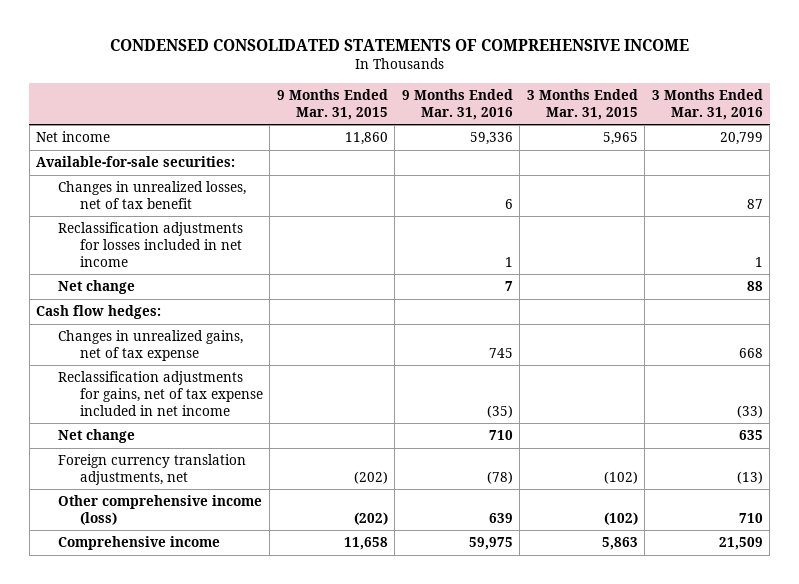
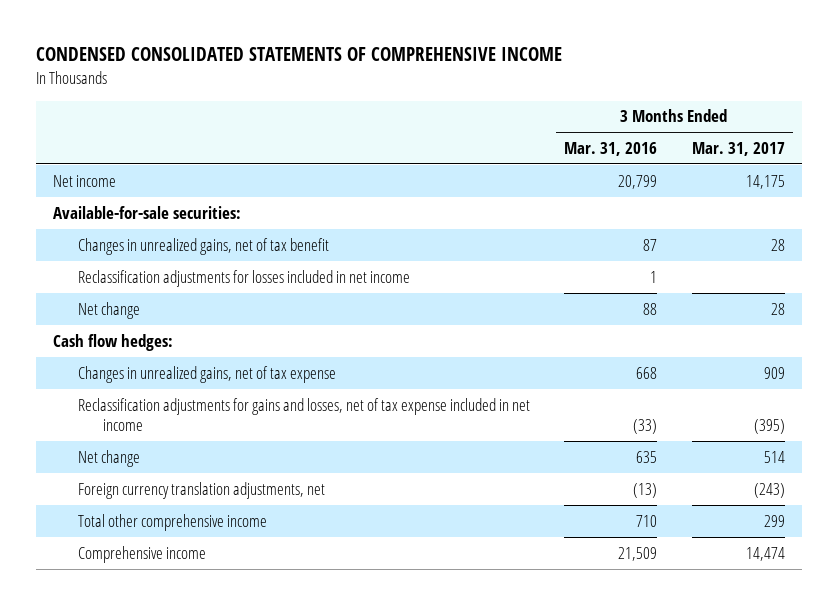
[276,88,388,120] 9 Months Ended Mar. 31, 2015 -> none
[401,88,513,120] 9 Months Ended Mar. 31, 2016 -> none
[526,88,638,120] 3 Months Ended Mar. 31, 2015 -> none
none -> [691,142,785,157] Mar. 31, 2017
[58,181,247,210] Changes in unrealized losses, net of tax benefit -> [77,237,329,255] Changes in unrealized gains, net of tax benefit
[58,371,263,416] Reclassification adjustments for gains, net of tax expense included in net income -> [77,397,530,432] Reclassification adjustments for gains and losses, net of tax expense included in net income
[58,495,263,526] Other comprehensive income (loss) -> [77,513,267,531] Total other comprehensive income

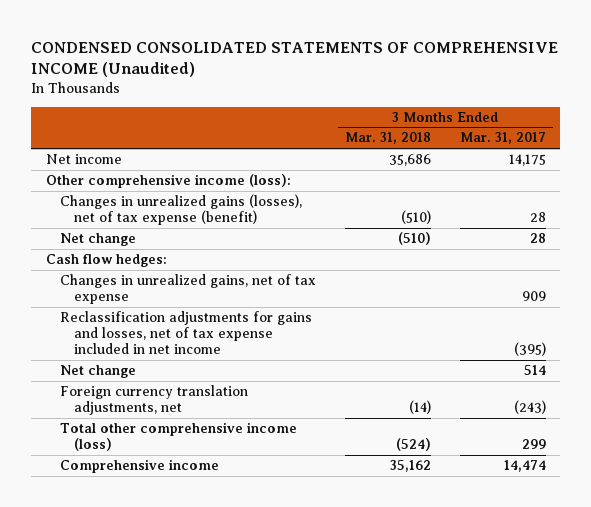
[35,47,562,62] CONDENSED CONSOLIDATED STATEMENTS OF COMPREHENSIVE INCOME -> [31,41,559,78] CONDENSED CONSOLIDATED STATEMENTS OF COMPREHENSIVE INCOME (Unaudited)
[564,142,658,157] Mar. 31, 2016 -> none
none -> [344,132,431,145] Mar. 31, 2018
[52,205,241,219] Available-for-sale securities: -> none
[77,269,410,287] Reclassification adjustments for losses included in net income -> none
none -> [45,174,291,189] Other comprehensive income (loss):
[77,237,329,255] Changes in unrealized gains, net of tax benefit -> [59,194,302,226] Changes in unrealized gains (losses), net of tax expense (benefit)
[77,513,267,531] Total other comprehensive income -> [59,422,297,452] Total other comprehensive income (loss)

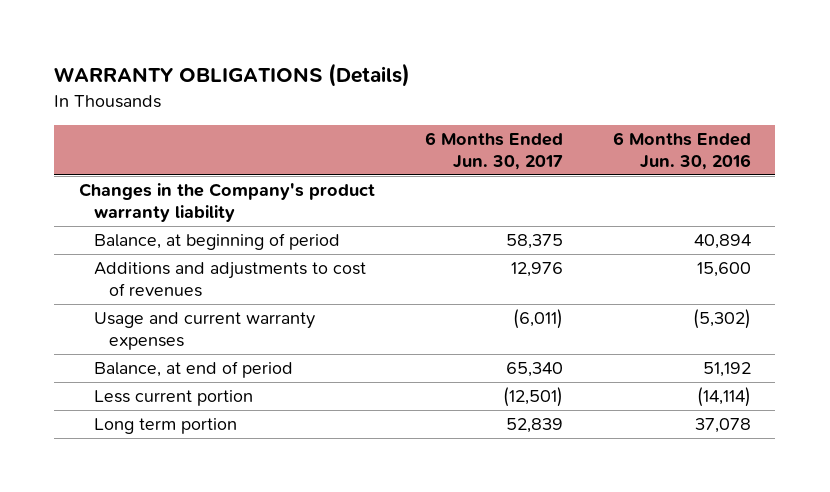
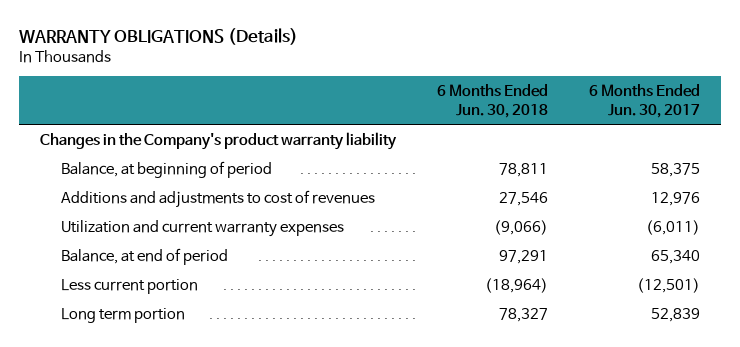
[612,131,751,171] 6 Months Ended Jun. 30, 2016 -> none
none -> [436,84,548,118] 6 Months Ended Jun. 30, 2018
[93,311,315,351] Usage and current warranty expenses -> [61,219,345,237] Utilization and current warranty expenses

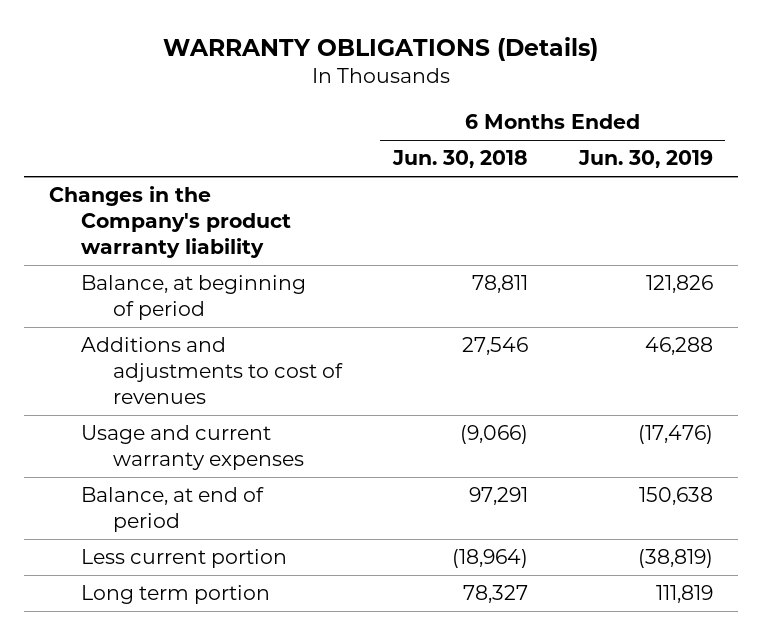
[589,84,701,118] 6 Months Ended Jun. 30, 2017 -> none
none -> [577,150,713,169] Jun. 30, 2019
[61,219,345,237] Utilization and current warranty expenses -> [81,425,305,471] Usage and current warranty expenses

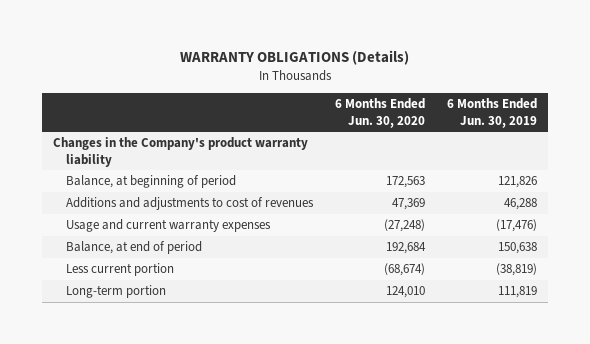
[392,150,529,169] Jun. 30, 2018 -> none
none -> [335,98,426,128] 6 Months Ended Jun. 30, 2020
[81,585,271,605] Long term portion -> [66,285,167,299] Long-term portion

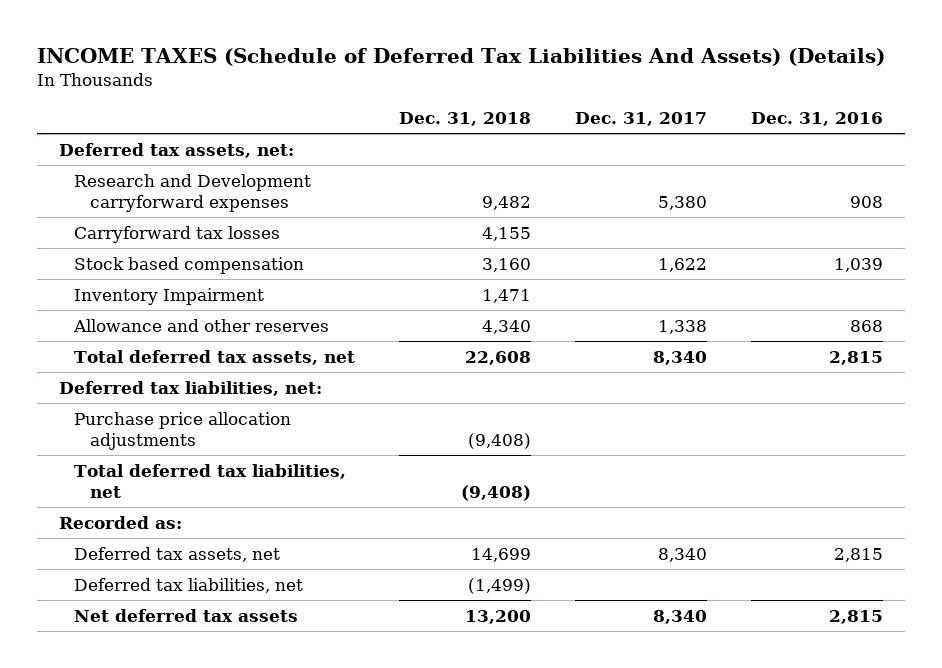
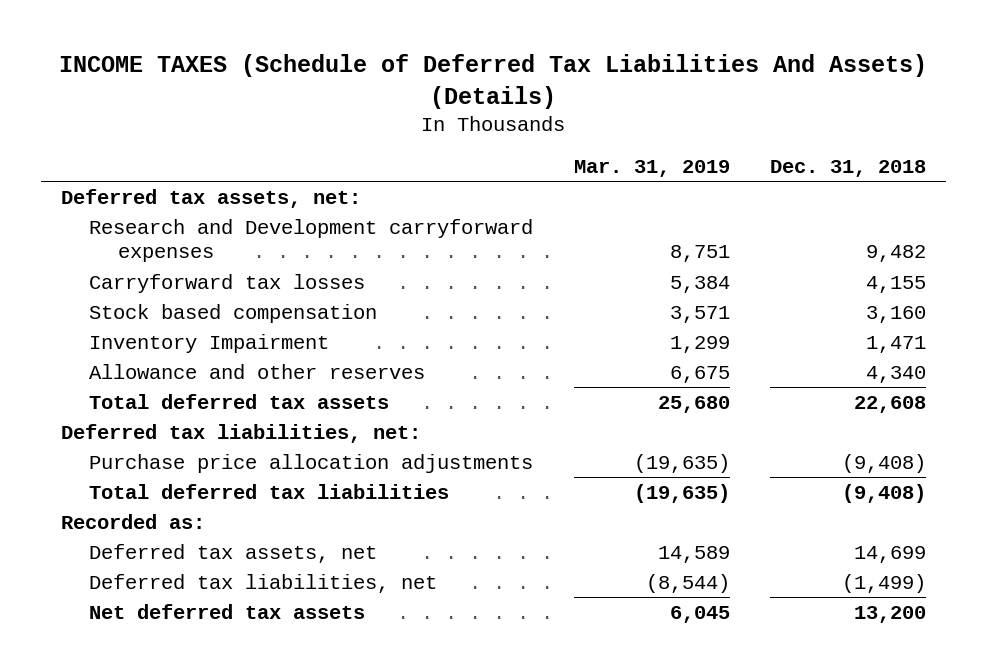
[575,112,708,127] Dec. 31, 2017 -> none
[751,112,884,127] Dec. 31, 2016 -> none
none -> [573,159,730,177] Mar. 31, 2019
[74,349,356,365] Total deferred tax assets, net -> [89,393,390,409] Total deferred tax assets
[74,463,347,498] Total deferred tax liabilities, net -> [89,483,450,499] Total deferred tax liabilities

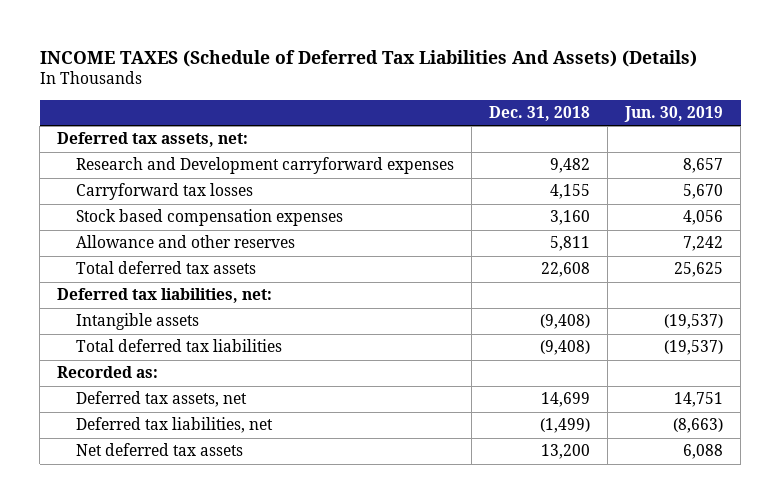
[573,159,730,177] Mar. 31, 2019 -> none
none -> [624,105,724,122] Jun. 30, 2019
[89,333,330,353] Inventory Impairment -> none
[89,303,378,323] Stock based compensation -> [75,209,343,227] Stock based compensation expenses
[865,365,926,383] 4,340 -> [549,236,590,252] 5,811
[89,453,534,473] Purchase price allocation adjustments -> [75,313,199,331] Intangible assets

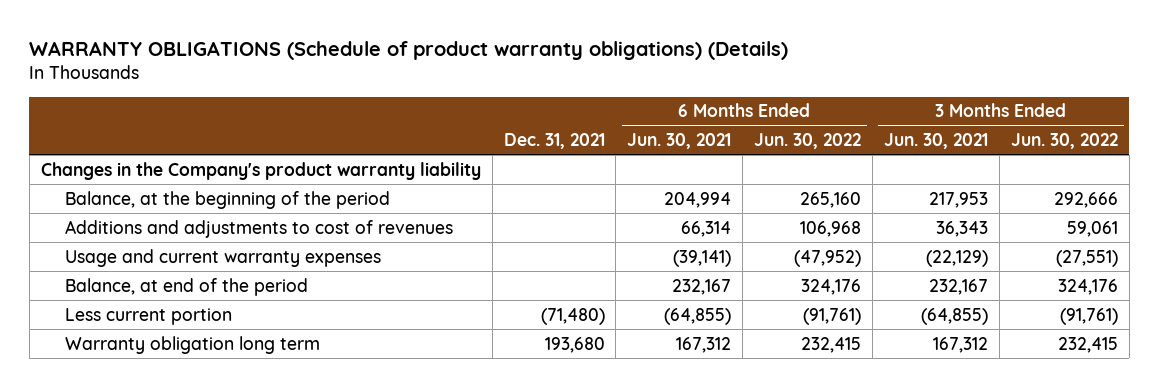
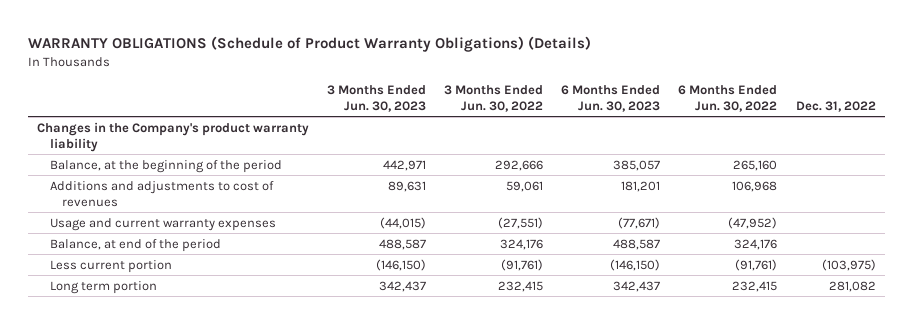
[29,41,789,61] WARRANTY OBLIGATIONS (Schedule of product warranty obligations) (Details) -> [27,36,591,53] WARRANTY OBLIGATIONS (Schedule of Product Warranty Obligations) (Details)
[503,133,605,150] Dec. 31, 2021 -> none
[627,133,732,150] Jun. 30, 2021 -> none
[884,133,989,150] Jun. 30, 2021 -> none
none -> [326,84,426,112] 3 Months Ended Jun. 30, 2023
none -> [561,84,661,112] 6 Months Ended Jun. 30, 2023
none -> [795,100,876,112] Dec. 31, 2022
[65,335,321,354] Warranty obligation long term -> [49,280,157,294] Long term portion

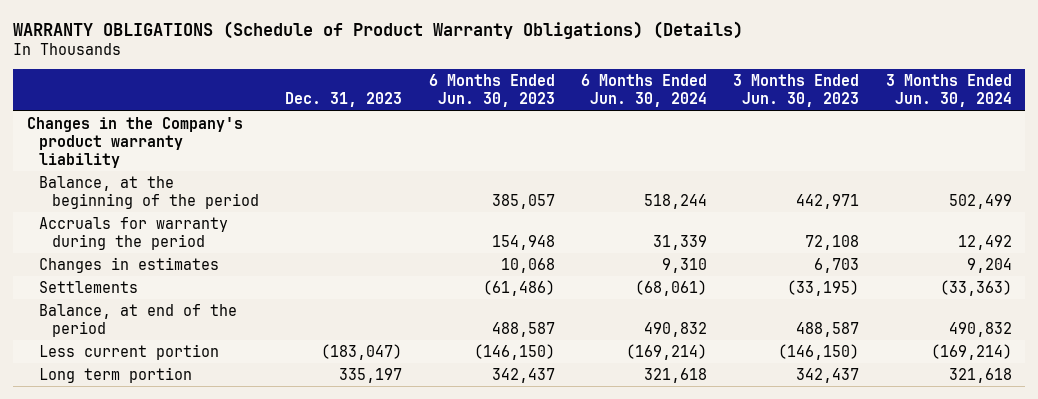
[444,84,544,112] 3 Months Ended Jun. 30, 2022 -> none
[678,84,778,112] 6 Months Ended Jun. 30, 2022 -> none
[795,100,876,112] Dec. 31, 2022 -> none
none -> [285,92,403,108] Dec. 31, 2023
none -> [581,74,708,108] 6 Months Ended Jun. 30, 2024
none -> [885,74,1012,108] 3 Months Ended Jun. 30, 2024
[49,180,274,207] Additions and adjustments to cost of revenues -> none
[49,217,276,231] Usage and current warranty expenses -> none
none -> [39,216,229,250] Accruals for warranty during the period
none -> [39,256,220,273] Changes in estimates
none -> [39,280,139,293] Settlements

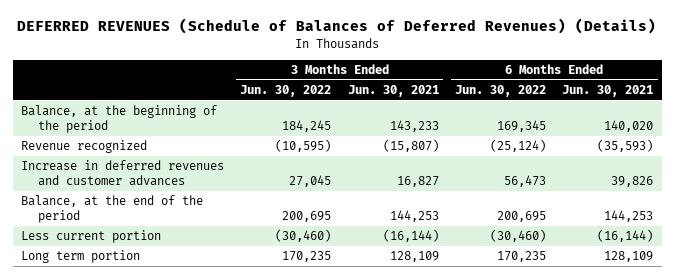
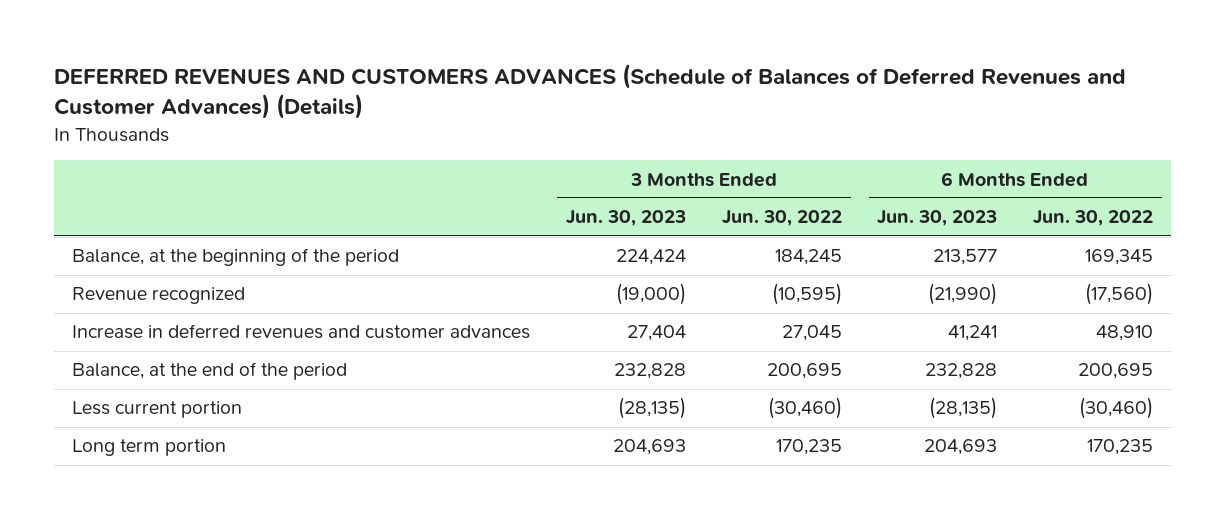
[17,18,657,35] DEFERRED REVENUES (Schedule of Balances of Deferred Revenues) (Details) -> [53,64,1126,120] DEFERRED REVENUES AND CUSTOMERS ADVANCES (Schedule of Balances of Deferred Revenues and Customer Advances) (Details)
[347,85,439,98] Jun. 30, 2021 -> none
[562,85,654,98] Jun. 30, 2021 -> none
none -> [565,210,686,227] Jun. 30, 2023
none -> [877,210,998,227] Jun. 30, 2023
[490,139,547,153] (25,124) -> [1085,283,1154,306] (17,560)
[504,174,547,187] 56,473 -> [1096,325,1154,342] 48,910

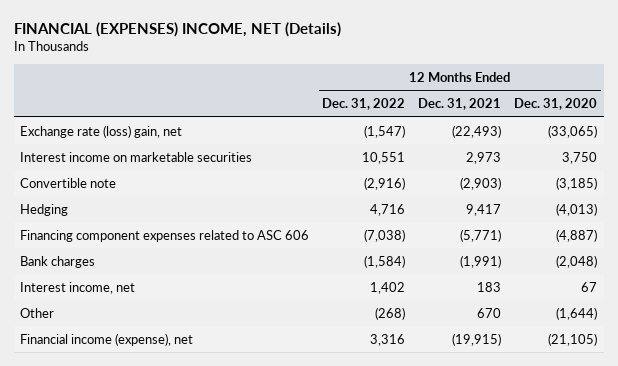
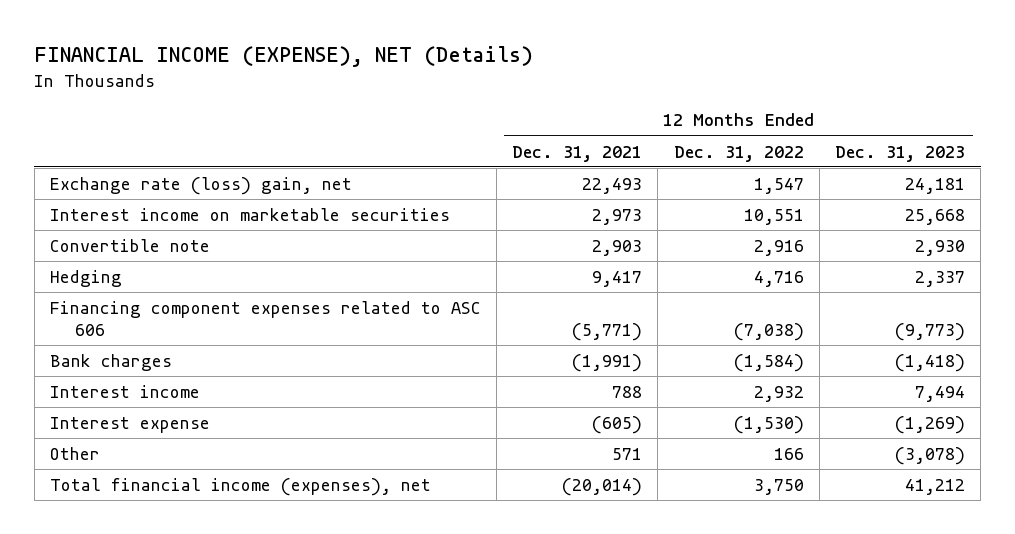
[13,21,341,37] FINANCIAL (EXPENSES) INCOME, NET (Details) -> [34,46,534,68] FINANCIAL INCOME (EXPENSE), NET (Details)
[514,98,598,111] Dec. 31, 2020 -> none
none -> [835,145,966,162] Dec. 31, 2023
[364,124,406,138] (1,547) -> [753,177,804,194] 1,547
[452,124,502,138] (22,493) -> [582,177,643,194] 22,493
[364,176,406,190] (2,916) -> [753,239,804,256] 2,916
[460,176,502,190] (2,903) -> [592,239,643,256] 2,903
[20,281,136,294] Interest income, net -> [49,384,200,398] Interest income
[370,281,406,294] 1,402 -> [753,385,804,402] 2,932
[477,281,502,292] 183 -> [612,385,643,398] 788
none -> [49,416,210,433] Interest expense
[375,306,406,320] (268) -> [773,447,804,460] 166
[477,307,502,318] 670 -> [612,447,643,460] 571
[20,332,194,346] Financial income (expense), net -> [49,477,431,496] Total financial income (expenses), net
[370,333,406,346] 3,316 -> [753,478,804,495] 3,750
[452,332,502,346] (19,915) -> [562,477,643,496] (20,014)

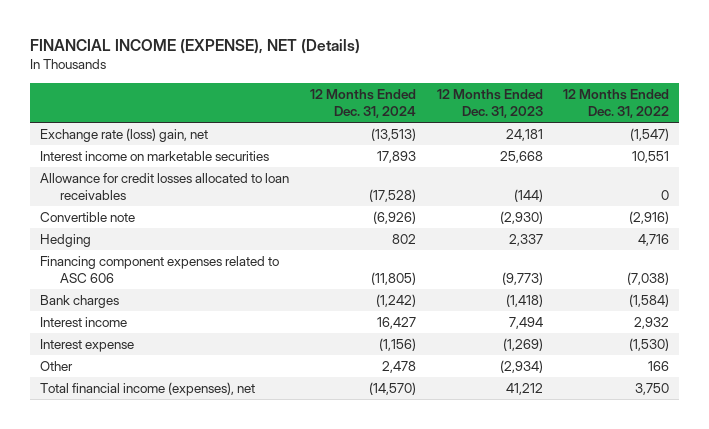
[512,145,643,162] Dec. 31, 2021 -> none
none -> [309,89,416,118] 12 Months Ended Dec. 31, 2024
[753,177,804,194] 1,547 -> [630,128,670,142] (1,547)
none -> [40,173,290,200] Allowance for credit losses allocated to loan receivables
[753,239,804,256] 2,916 -> [629,211,670,225] (2,916)
[915,239,966,256] 2,930 -> [499,211,543,225] (2,930)
[895,446,966,465] (3,078) -> [499,360,543,374] (2,934)

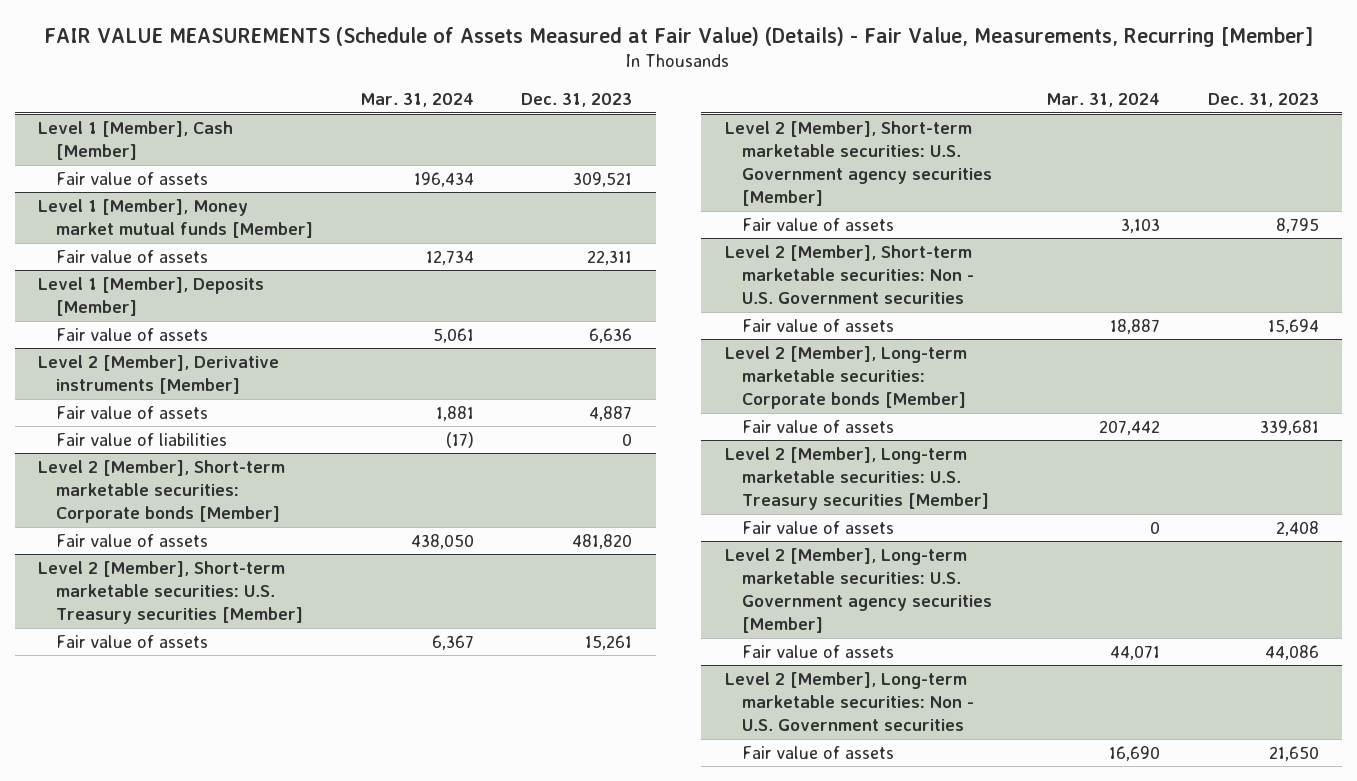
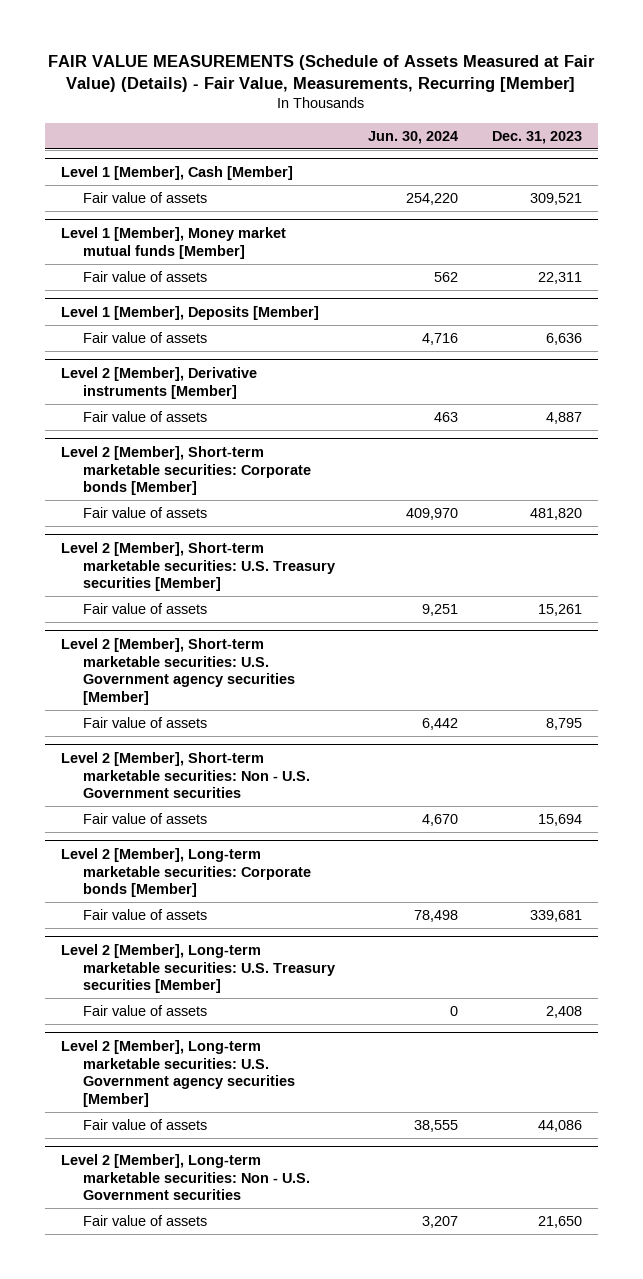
[360,93,475,108] Mar. 31, 2024 -> none
none -> [368,130,459,144] Jun. 30, 2024
[55,432,227,446] Fair value of liabilities -> none

